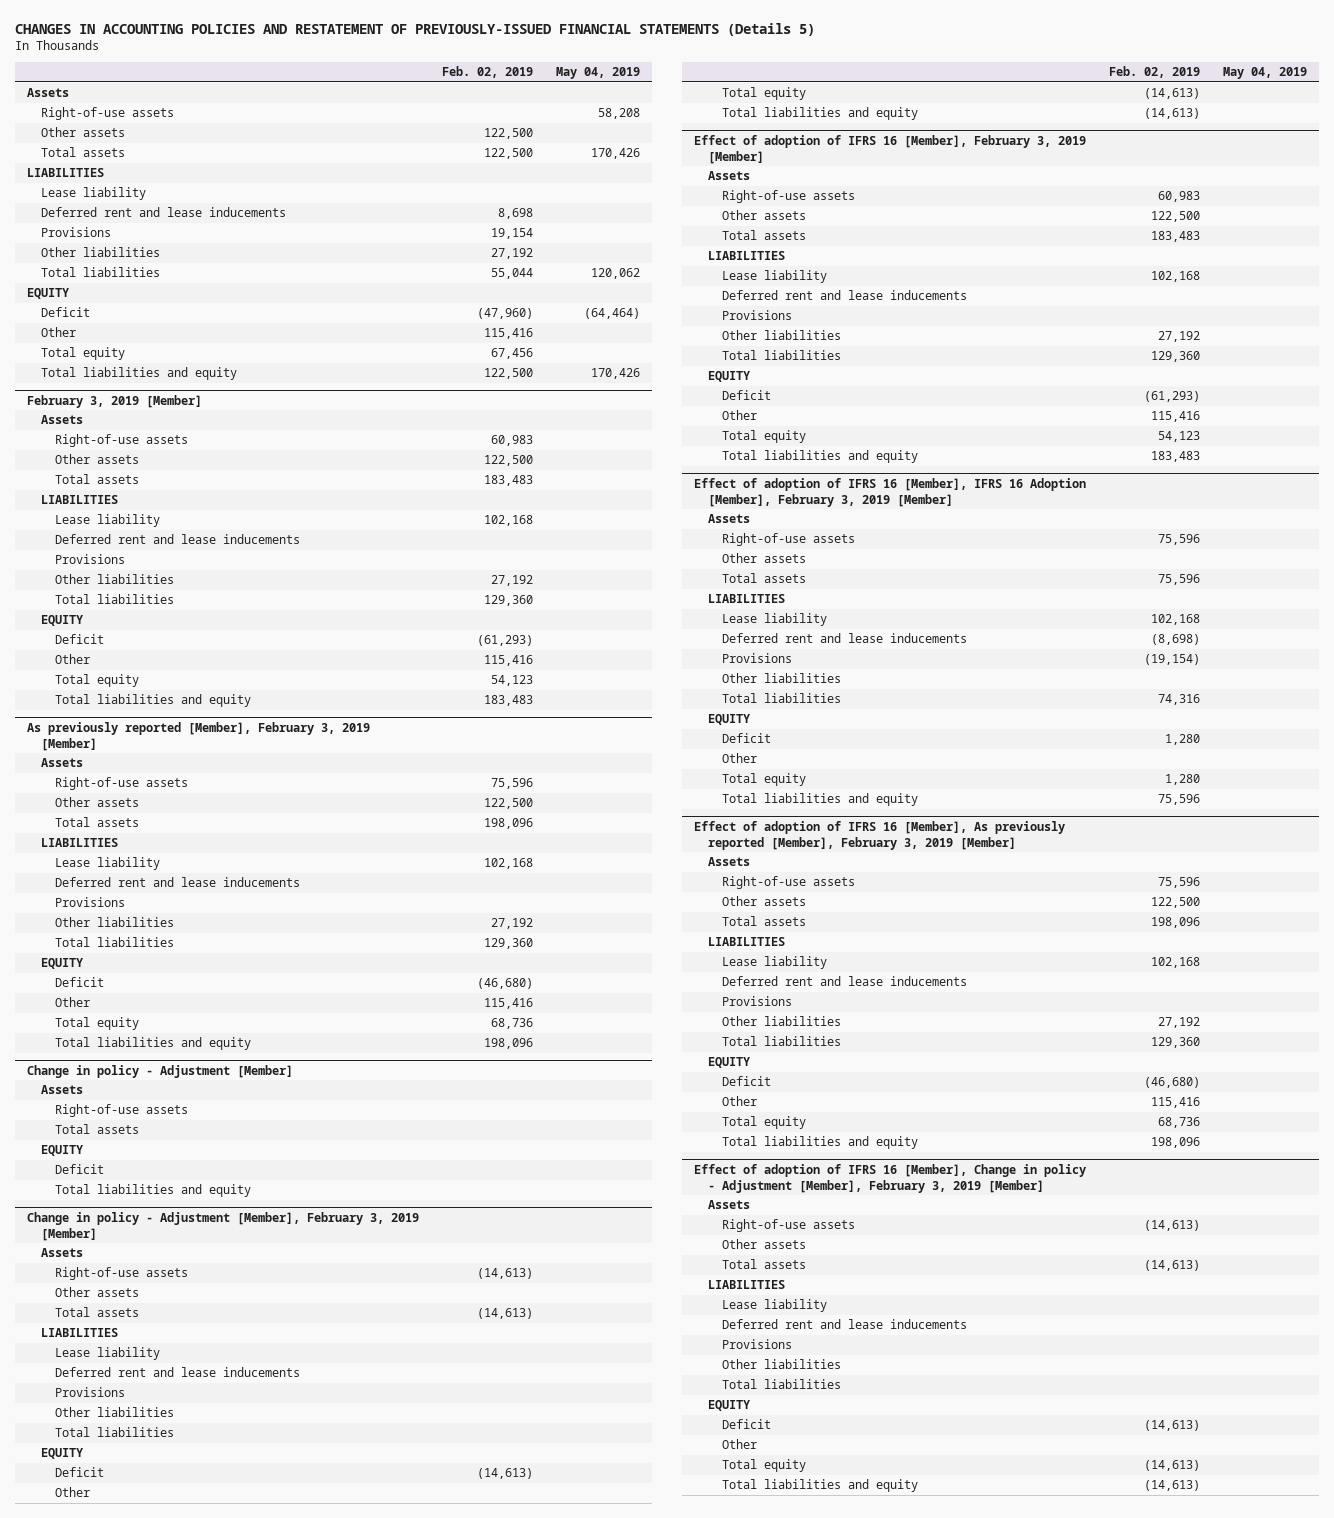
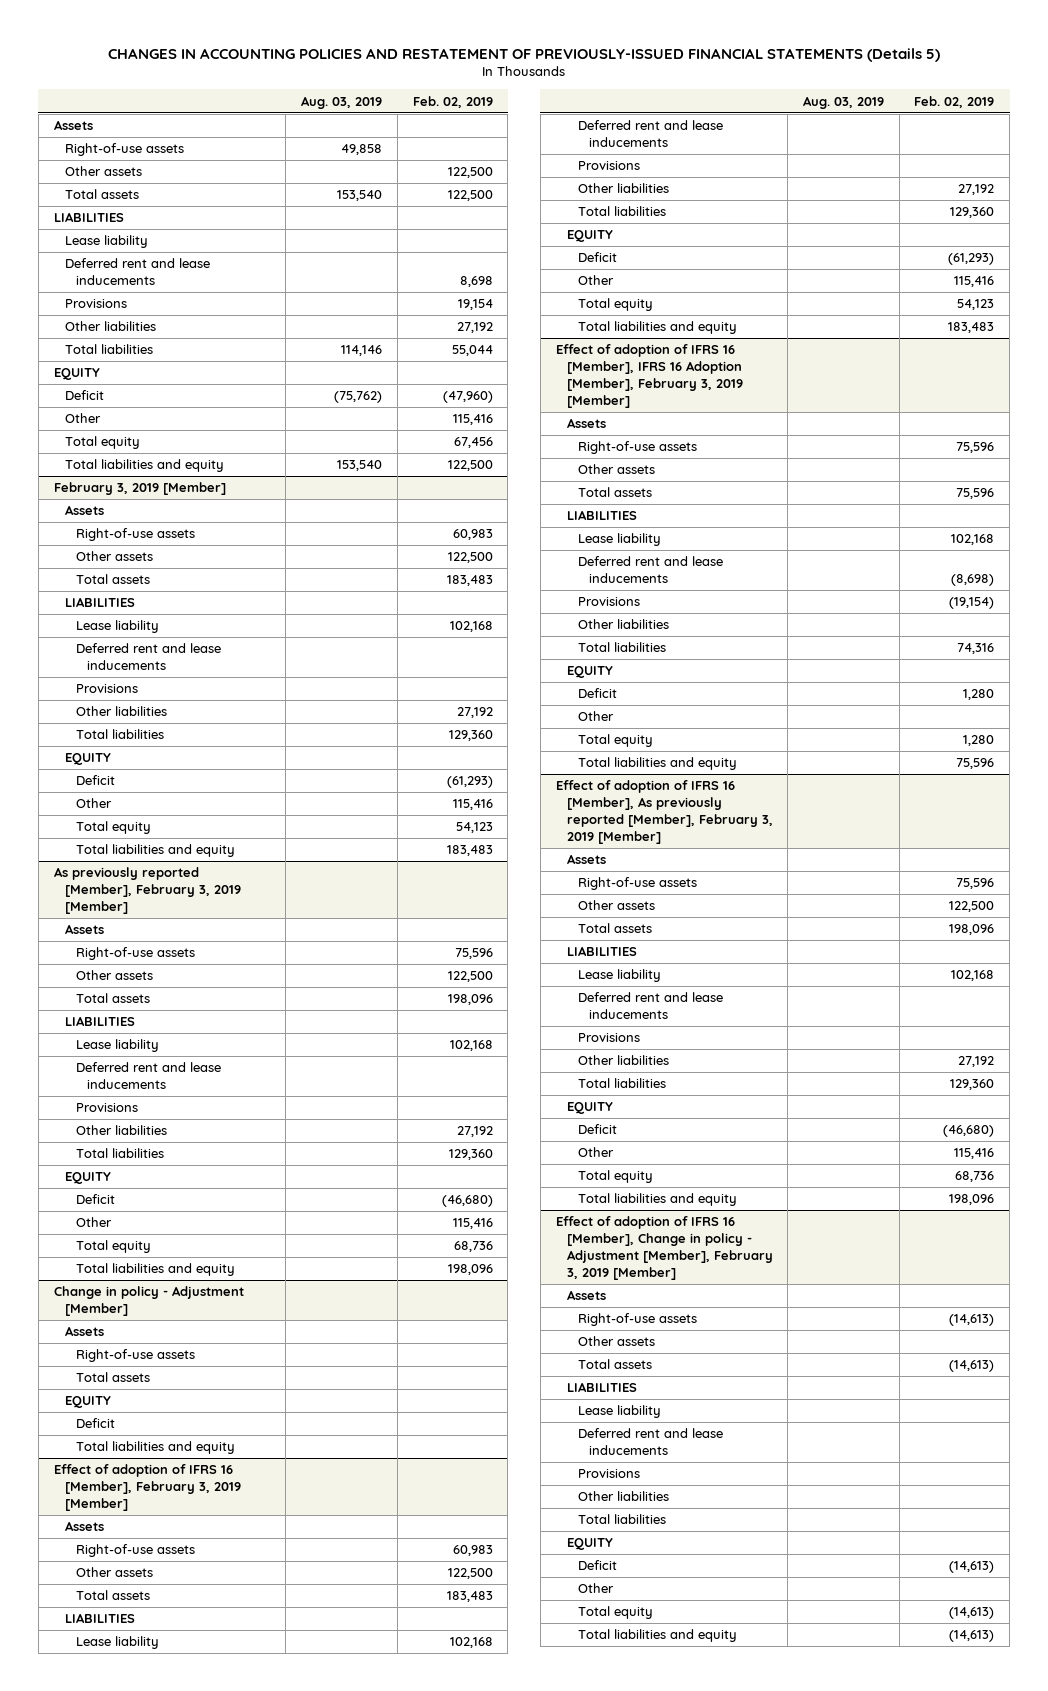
[556,67,641,80] May 04, 2019 -> none
none -> [301,95,383,109] Aug. 03, 2019
[26,1211,419,1241] Change in policy - Adjustment [Member], February 3, 2019 [Member] -> none
[40,1248,83,1258] Assets -> none
[54,1267,188,1281] Right-of-use assets -> none
[54,1287,139,1298] Other assets -> none
[54,1307,139,1318] Total assets -> none
[40,1328,118,1338] LIABILITIES -> none
[54,1347,160,1361] Lease liability -> none
[54,1367,300,1378] Deferred rent and lease inducements -> none
[54,1387,125,1398] Provisions -> none
[54,1407,174,1418] Other liabilities -> none
[54,1427,174,1438] Total liabilities -> none
[40,1448,83,1460] EQUITY -> none
[54,1467,104,1478] Deficit -> none
[54,1487,90,1498] Other -> none
[721,87,806,101] Total equity -> none
[721,107,918,121] Total liabilities and equity -> none

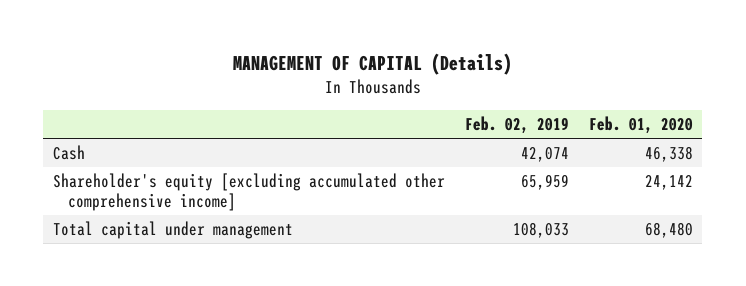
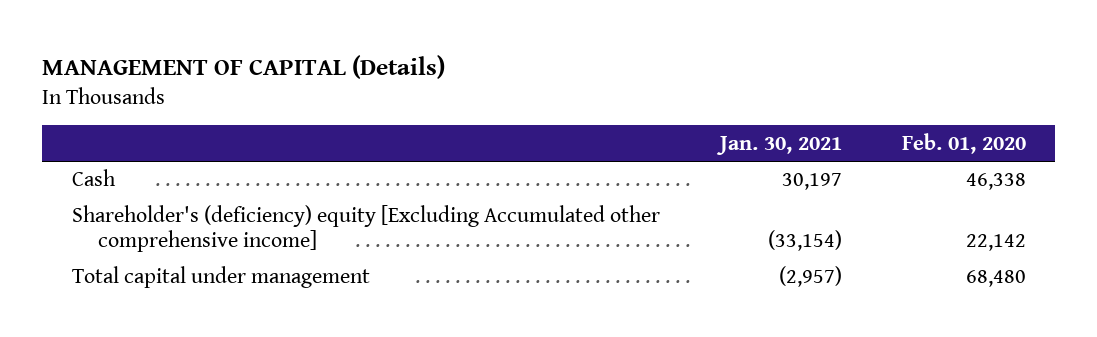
[464,116,569,135] Feb. 02, 2019 -> none
none -> [715,135,842,155] Jan. 30, 2021
[53,172,446,212] Shareholder's equity [excluding accumulated other comprehensive income] -> [71,205,660,253] Shareholder's (deficiency) equity [Excluding Accumulated other comprehensive income]
[644,174,693,190] 24,142 -> [965,234,1026,252] 22,142

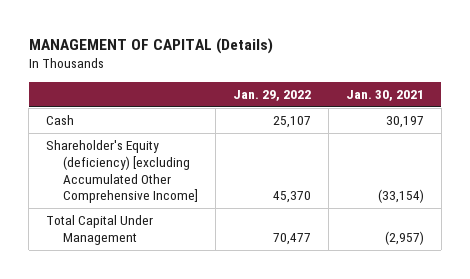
[901,132,1026,154] Feb. 01, 2020 -> none
none -> [233,89,312,101] Jan. 29, 2022
[71,205,660,253] Shareholder's (deficiency) equity [Excluding Accumulated other comprehensive income] -> [46,140,199,204] Shareholder's Equity (deficiency) [excluding Accumulated Other Comprehensive Income]
[71,266,370,289] Total capital under management -> [46,215,154,245] Total Capital Under Management

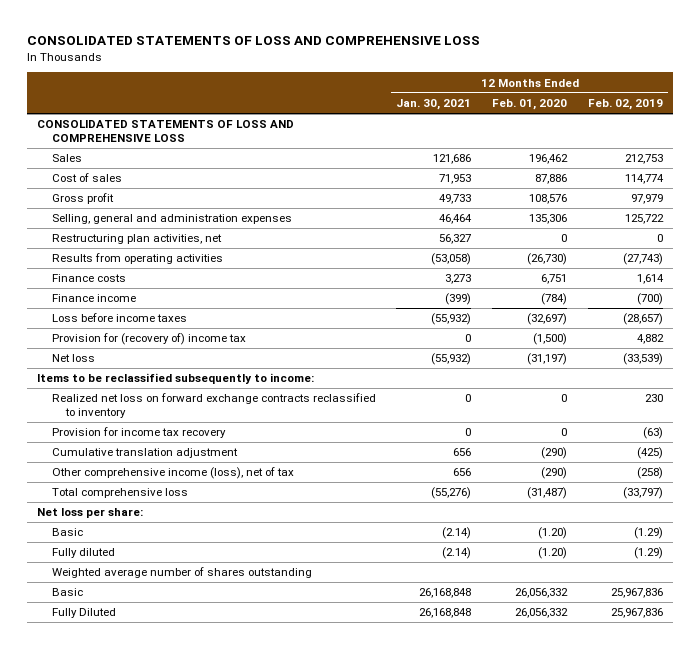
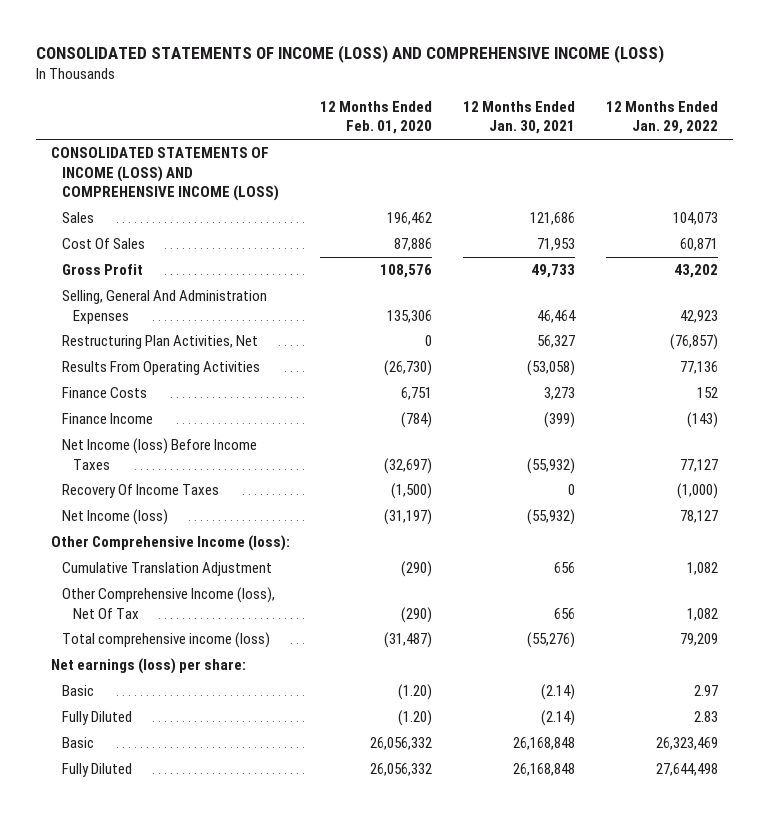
[26,36,480,46] CONSOLIDATED STATEMENTS OF LOSS AND COMPREHENSIVE LOSS -> [35,44,664,63] CONSOLIDATED STATEMENTS OF INCOME (LOSS) AND COMPREHENSIVE INCOME (LOSS)
[587,99,663,111] Feb. 02, 2019 -> none
none -> [605,101,718,135] 12 Months Ended Jan. 29, 2022
[37,120,295,142] CONSOLIDATED STATEMENTS OF LOSS AND COMPREHENSIVE LOSS -> [50,147,279,201] CONSOLIDATED STATEMENTS OF INCOME (LOSS) AND COMPREHENSIVE INCOME (LOSS)
[37,373,315,385] Items to be reclassified subsequently to income: -> none
[51,393,376,418] Realized net loss on forward exchange contracts reclassified to inventory -> none
[51,427,226,439] Provision for income tax recovery -> none
[51,173,122,183] Cost of sales -> [61,238,145,250] Cost Of Sales
[51,193,114,205] Gross profit -> [61,264,143,276] Gross Profit
[51,214,292,225] Selling, general and administration expenses -> [61,290,267,324] Selling, General And Administration Expenses
[51,234,222,245] Restructuring plan activities, net -> [61,335,258,350] Restructuring Plan Activities, Net
[51,253,223,265] Results from operating activities -> [61,361,260,376] Results From Operating Activities
[51,274,126,283] Finance costs -> [61,387,147,399] Finance Costs
[51,294,136,303] Finance income -> [61,413,153,425] Finance Income
[51,313,187,323] Loss before income taxes -> [61,438,257,470] Net Income (loss) Before Income Taxes
[51,333,246,346] Provision for (recovery of) income tax -> [61,484,219,499] Recovery Of Income Taxes
[51,354,95,363] Net loss -> [61,509,168,526] Net Income (loss)
none -> [50,535,290,552] Other Comprehensive Income (loss):
[51,448,238,459] Cumulative translation adjustment -> [61,562,272,577] Cumulative Translation Adjustment
[51,467,294,480] Other comprehensive income (loss), net of tax -> [61,587,275,619] Other Comprehensive Income (loss), Net Of Tax
[51,488,188,499] Total comprehensive loss -> [61,632,270,649] Total comprehensive income (loss)
[37,508,144,519] Net loss per share: -> [50,658,246,675] Net earnings (loss) per share:
[51,567,312,579] Weighted average number of shares outstanding -> none
[51,548,115,559] Fully diluted -> [61,711,132,726] Fully Diluted

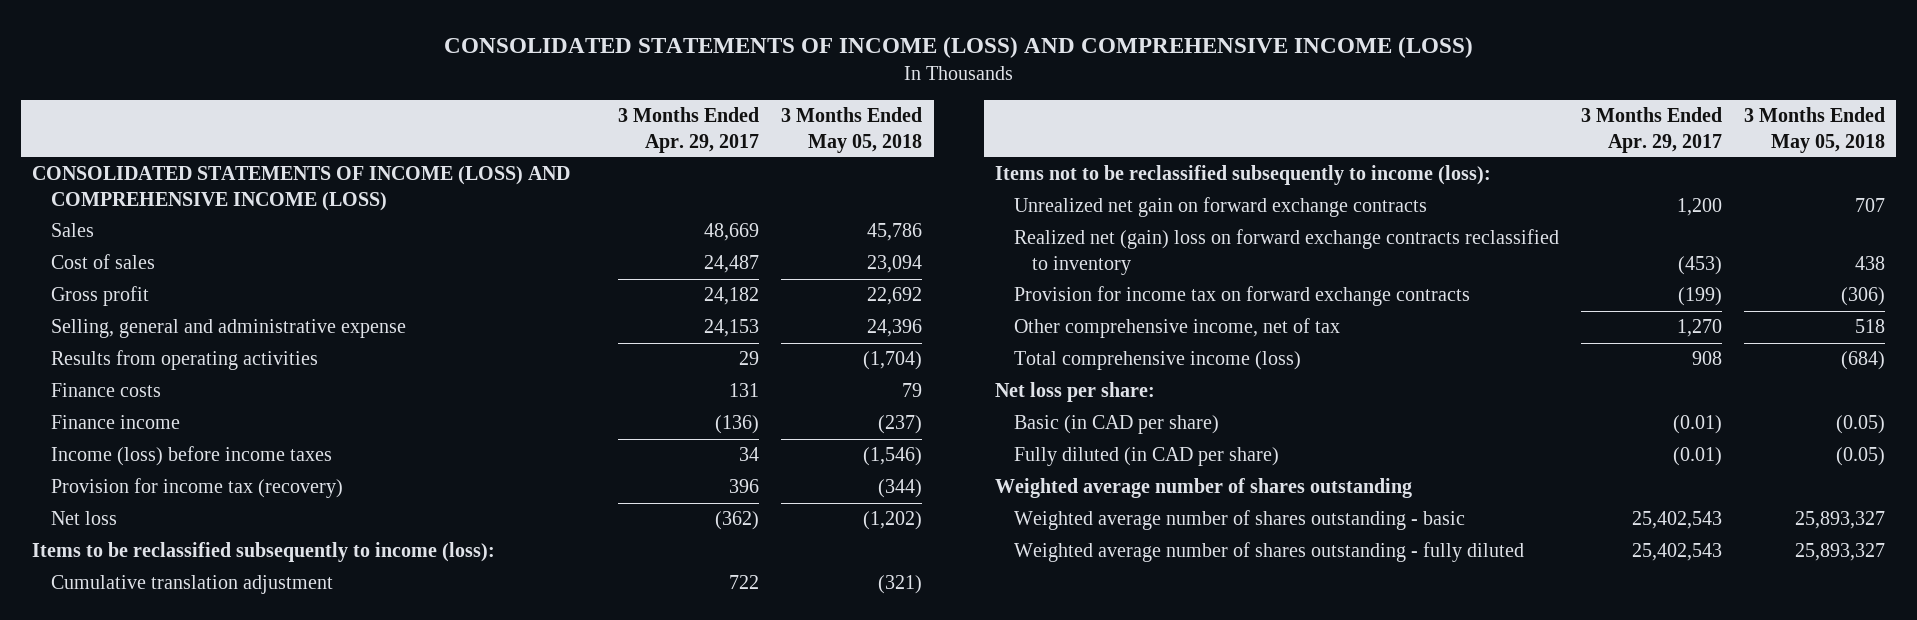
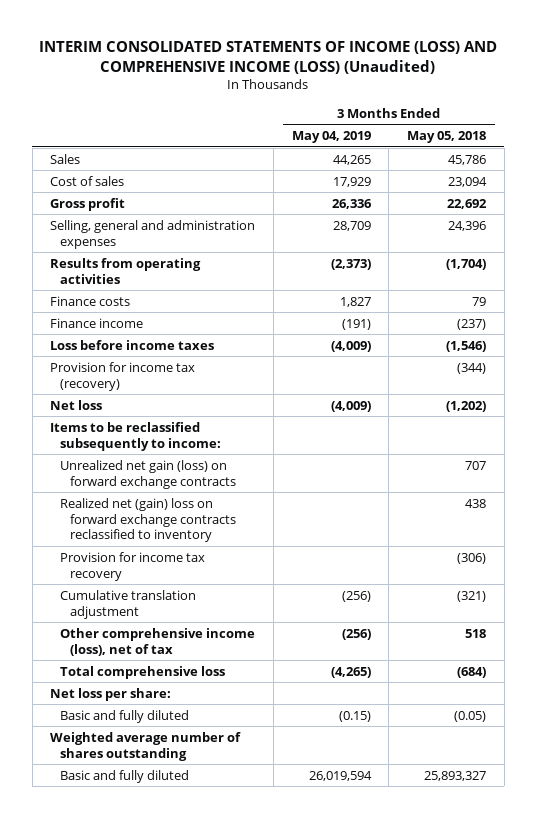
[443,36,1473,58] CONSOLIDATED STATEMENTS OF INCOME (LOSS) AND COMPREHENSIVE INCOME (LOSS) -> [39,41,498,75] INTERIM CONSOLIDATED STATEMENTS OF INCOME (LOSS) AND COMPREHENSIVE INCOME (LOSS) (Unaudited)
[618,107,760,153] 3 Months Ended Apr. 29, 2017 -> none
none -> [291,131,371,144] May 04, 2019
[32,166,571,211] CONSOLIDATED STATEMENTS OF INCOME (LOSS) AND COMPREHENSIVE INCOME (LOSS) -> none
[51,319,407,339] Selling, general and administrative expense -> [50,219,256,249] Selling, general and administration expenses
[51,446,333,467] Income (loss) before income taxes -> [50,339,215,350] Loss before income taxes
[994,165,1491,186] Items not to be reclassified subsequently to income (loss): -> none
[32,542,496,563] Items to be reclassified subsequently to income (loss): -> [50,421,222,451] Items to be reclassified subsequently to income:
[1013,197,1427,218] Unrealized net gain on forward exchange contracts -> [60,459,237,489] Unrealized net gain (loss) on forward exchange contracts
[1013,286,1470,307] Provision for income tax on forward exchange contracts -> [60,551,206,581] Provision for income tax recovery
[51,575,334,595] Cumulative translation adjustment -> [60,589,197,619] Cumulative translation adjustment
[1013,318,1340,339] Other comprehensive income, net of tax -> [60,627,256,656] Other comprehensive income (loss), net of tax
[1013,351,1301,371] Total comprehensive income (loss) -> [60,665,226,679] Total comprehensive loss
[1013,415,1219,435] Basic (in CAD per share) -> none
[1013,447,1279,467] Fully diluted (in CAD per share) -> none
none -> [60,709,190,723] Basic and fully diluted
[1013,542,1524,563] Weighted average number of shares outstanding - fully diluted -> none
[1013,510,1465,531] Weighted average number of shares outstanding - basic -> [60,769,190,783] Basic and fully diluted

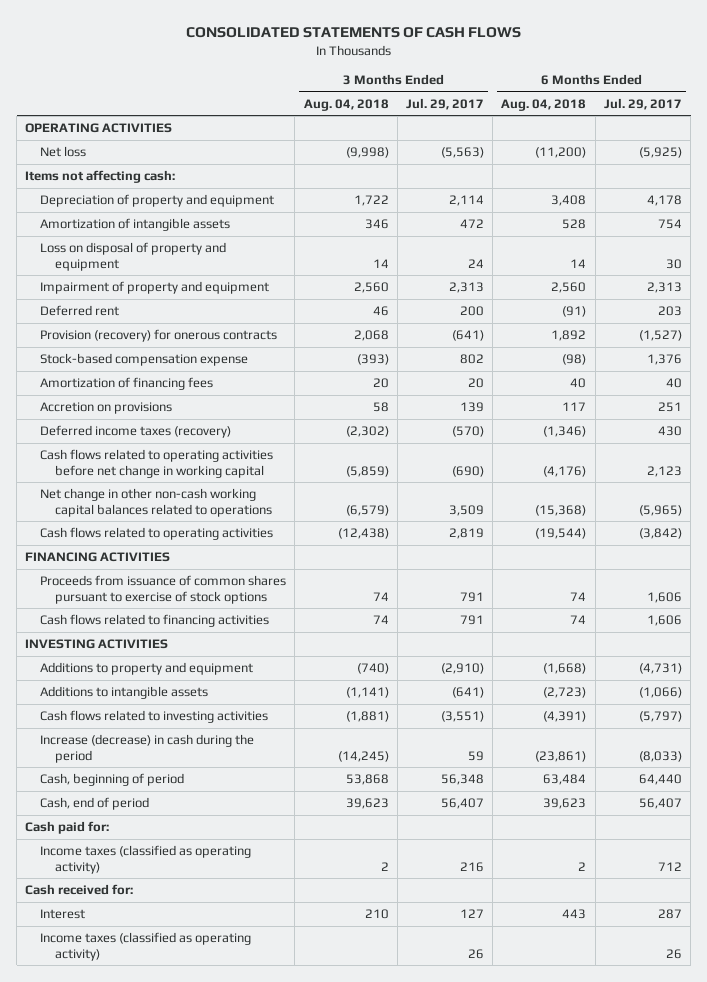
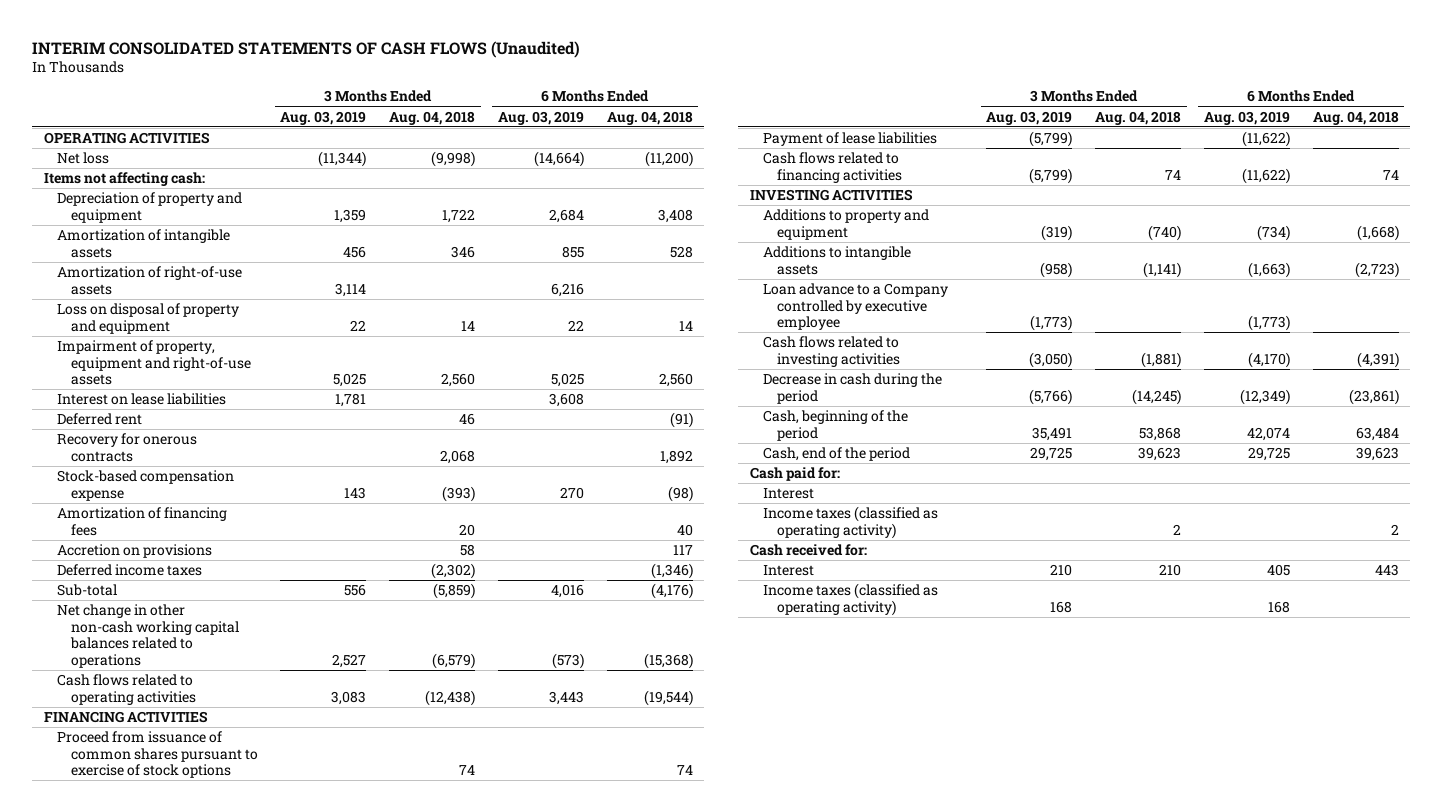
[185,27,521,39] CONSOLIDATED STATEMENTS OF CASH FLOWS -> [32,40,581,58] INTERIM CONSOLIDATED STATEMENTS OF CASH FLOWS (Unaudited)
[406,97,485,110] Jul. 29, 2017 -> none
[603,97,682,110] Jul. 29, 2017 -> none
none -> [280,110,367,125] Aug. 03, 2019
none -> [497,110,584,125] Aug. 03, 2019
none -> [57,266,243,295] Amortization of right-of-use assets
[40,281,270,295] Impairment of property and equipment -> [57,340,251,386] Impairment of property, equipment and right-of-use assets
none -> [57,393,227,406] Interest on lease liabilities
[40,329,278,343] Provision (recovery) for onerous contracts -> [57,433,198,462] Recovery for onerous contracts
[40,425,232,439] Deferred income taxes (recovery) -> [57,564,203,577] Deferred income taxes
[40,449,274,478] Cash flows related to operating activities before net change in working capital -> [57,584,118,597] Sub-total
[40,575,287,604] Proceeds from issuance of common shares pursuant to exercise of stock options -> [57,731,258,779] Proceed from issuance of common shares pursuant to exercise of stock options
none -> [763,132,938,147] Payment of lease liabilities
none -> [763,283,949,331] Loan advance to a Company controlled by executive employee
[40,734,255,763] Increase (decrease) in cash during the period -> [763,373,943,404] Decrease in cash during the period
[40,773,185,787] Cash, beginning of period -> [763,410,909,441] Cash, beginning of the period
[40,797,150,811] Cash, end of period -> [763,447,911,462] Cash, end of the period
none -> [763,488,815,500] Interest

